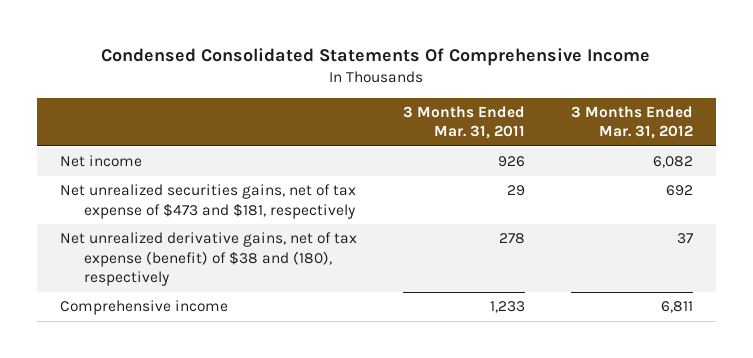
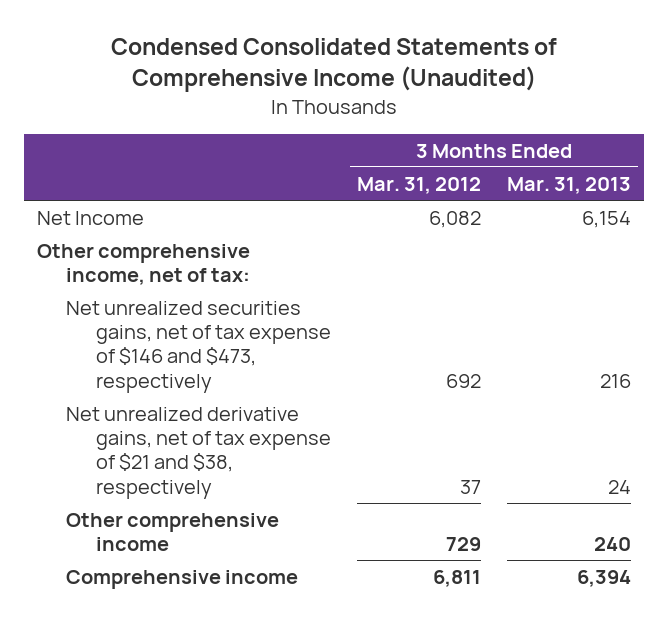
[101,48,651,67] Condensed Consolidated Statements Of Comprehensive Income -> [111,38,558,93] Condensed Consolidated Statements of Comprehensive Income (Unaudited)
[402,105,525,140] 3 Months Ended Mar. 31, 2011 -> none
none -> [507,176,632,194] Mar. 31, 2013
[59,155,142,168] Net income -> [37,210,145,225] Net Income
none -> [37,243,251,286] Other comprehensive income, net of tax:
[59,184,356,219] Net unrealized securities gains, net of tax expense of $473 and $181, respectively -> [66,300,331,393] Net unrealized securities gains, net of tax expense of $146 and $473, respectively
[59,232,357,287] Net unrealized derivative gains, net of tax expense (benefit) of $38 and (180), respectively -> [66,406,331,499] Net unrealized derivative gains, net of tax expense of $21 and $38, respectively
none -> [66,512,280,552] Other comprehensive income

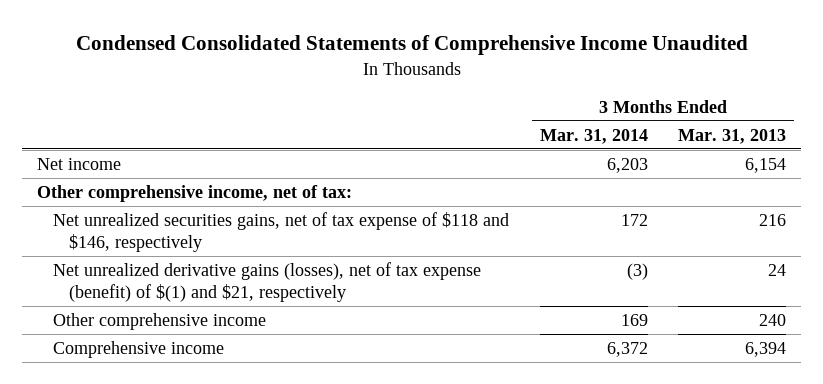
[111,38,558,93] Condensed Consolidated Statements of Comprehensive Income (Unaudited) -> [75,35,748,56] Condensed Consolidated Statements of Comprehensive Income Unaudited
[356,176,481,194] Mar. 31, 2012 -> none
none -> [539,128,648,144] Mar. 31, 2014
[37,210,145,225] Net Income -> [37,157,122,170] Net income
[66,300,331,393] Net unrealized securities gains, net of tax expense of $146 and $473, respectively -> [53,211,510,253] Net unrealized securities gains, net of tax expense of $118 and $146, respectively
[66,406,331,499] Net unrealized derivative gains, net of tax expense of $21 and $38, respectively -> [53,261,482,303] Net unrealized derivative gains (losses), net of tax expense (benefit) of $(1) and $21, respectively

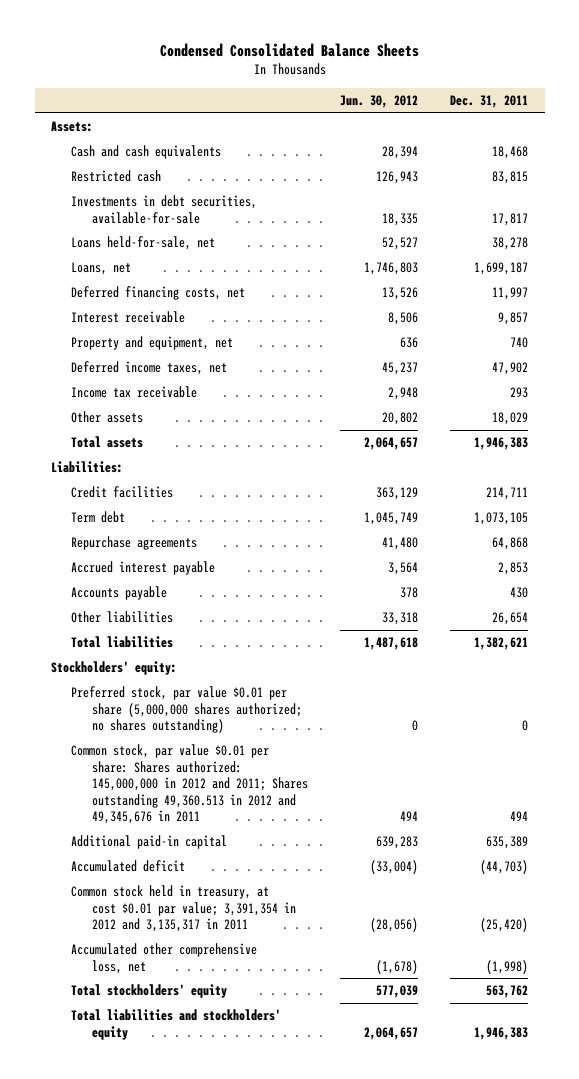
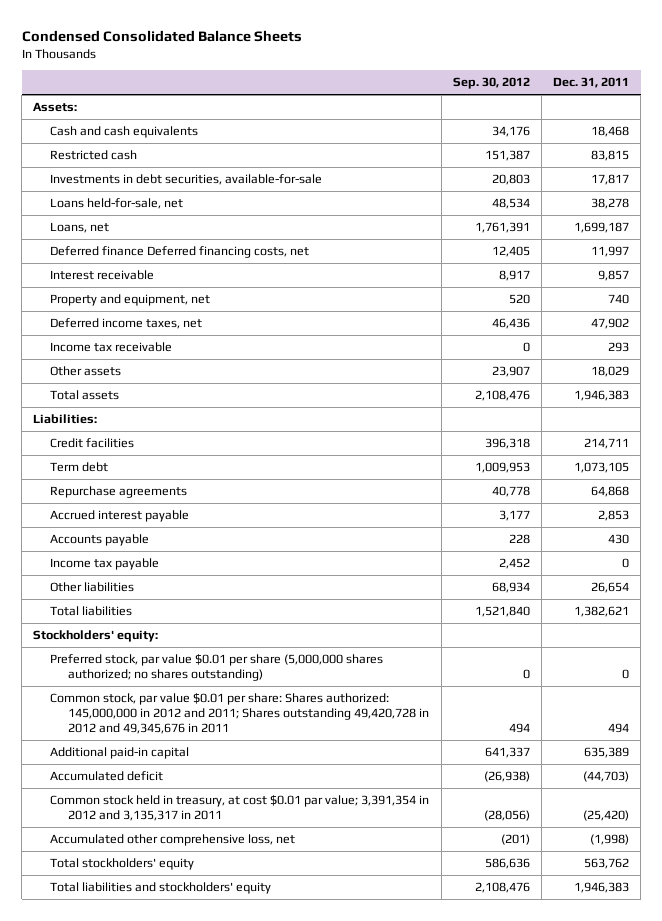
[340,94,419,108] Jun. 30, 2012 -> none
none -> [452,77,530,90] Sep. 30, 2012
[71,286,246,301] Deferred financing costs, net -> [50,245,310,258] Deferred finance Deferred financing costs, net
none -> [50,557,160,570] Income tax payable
[71,744,308,825] Common stock, par value $0.01 per share: Shares authorized: 145,000,000 in 2012 and 2011; Shares outstanding 49,360.513 in 2012 and 49,345,676 in 2011 -> [50,692,429,734] Common stock, par value $0.01 per share: Shares authorized: 145,000,000 in 2012 and 2011; Shares outstanding 49,420,728 in 2012 and 49,345,676 in 2011

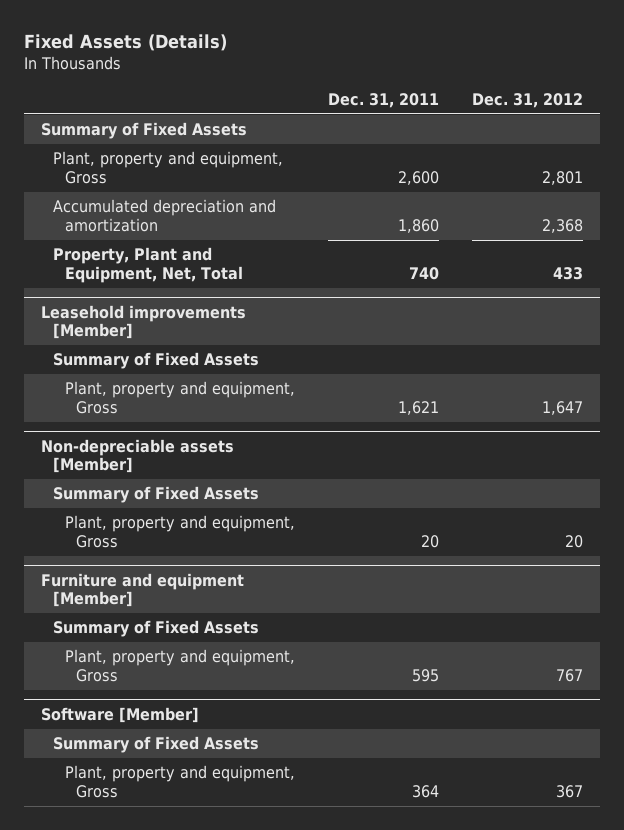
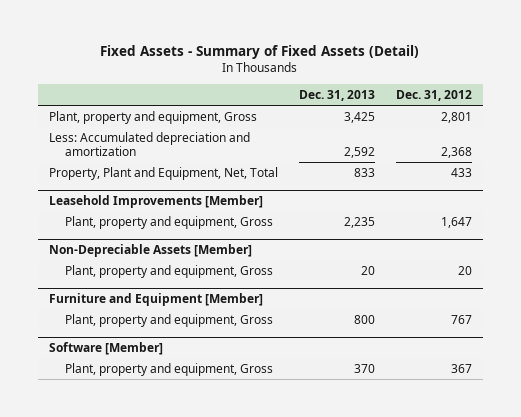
[24,34,228,52] Fixed Assets (Details) -> [100,45,420,60] Fixed Assets - Summary of Fixed Assets (Detail)
[327,92,439,108] Dec. 31, 2011 -> none
none -> [298,89,375,101] Dec. 31, 2013
[41,122,248,140] Summary of Fixed Assets -> none
[52,199,276,232] Accumulated depreciation and amortization -> [48,131,250,156] Less: Accumulated depreciation and amortization
[52,352,259,370] Summary of Fixed Assets -> none
[41,304,247,340] Leasehold improvements [Member] -> [48,194,263,208] Leasehold Improvements [Member]
[52,486,259,504] Summary of Fixed Assets -> none
[41,438,235,474] Non-depreciable assets [Member] -> [48,243,252,257] Non-Depreciable Assets [Member]
[52,620,259,638] Summary of Fixed Assets -> none
[41,572,245,608] Furniture and equipment [Member] -> [48,292,263,306] Furniture and Equipment [Member]
[52,736,259,754] Summary of Fixed Assets -> none

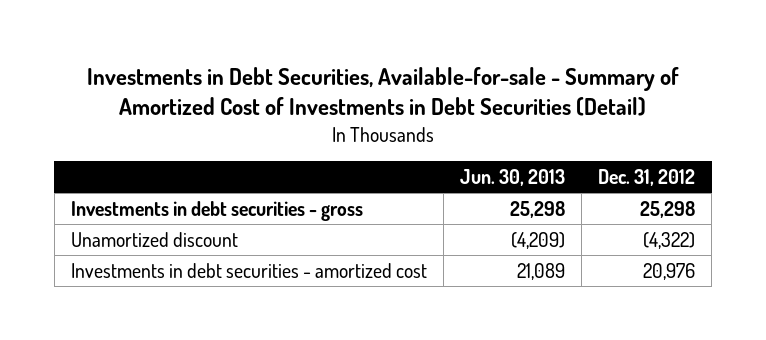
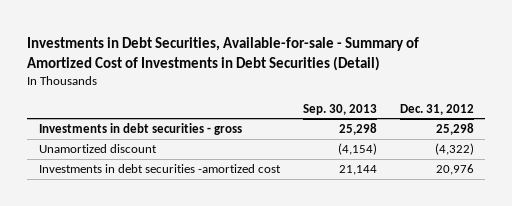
[459,168,565,186] Jun. 30, 2013 -> none
none -> [302,103,377,115] Sep. 30, 2013
[70,262,427,278] Investments in debt securities - amortized cost -> [38,164,281,174] Investments in debt securities -amortized cost

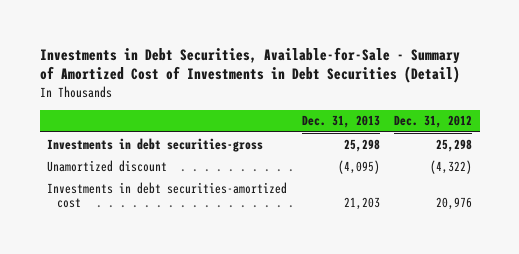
[27,36,420,71] Investments in Debt Securities, Available-for-sale - Summary of Amortized Cost of Investments in Debt Securities (Detail) -> [39,46,460,84] Investments in Debt Securities, Available-for-Sale - Summary of Amortized Cost of Investments in Debt Securities (Detail)
[302,103,377,115] Sep. 30, 2013 -> none
none -> [301,115,380,129] Dec. 31, 2013
[38,123,242,136] Investments in debt securities - gross -> [46,137,263,152] Investments in debt securities-gross
[38,164,281,174] Investments in debt securities -amortized cost -> [46,181,287,209] Investments in debt securities-amortized cost

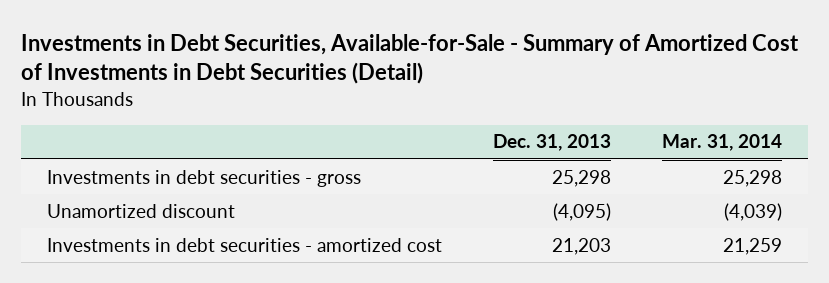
[394,115,473,129] Dec. 31, 2012 -> none
none -> [661,134,782,152] Mar. 31, 2014
[46,137,263,152] Investments in debt securities-gross -> [46,169,361,187] Investments in debt securities - gross
[46,181,287,209] Investments in debt securities-amortized cost -> [46,237,442,252] Investments in debt securities - amortized cost

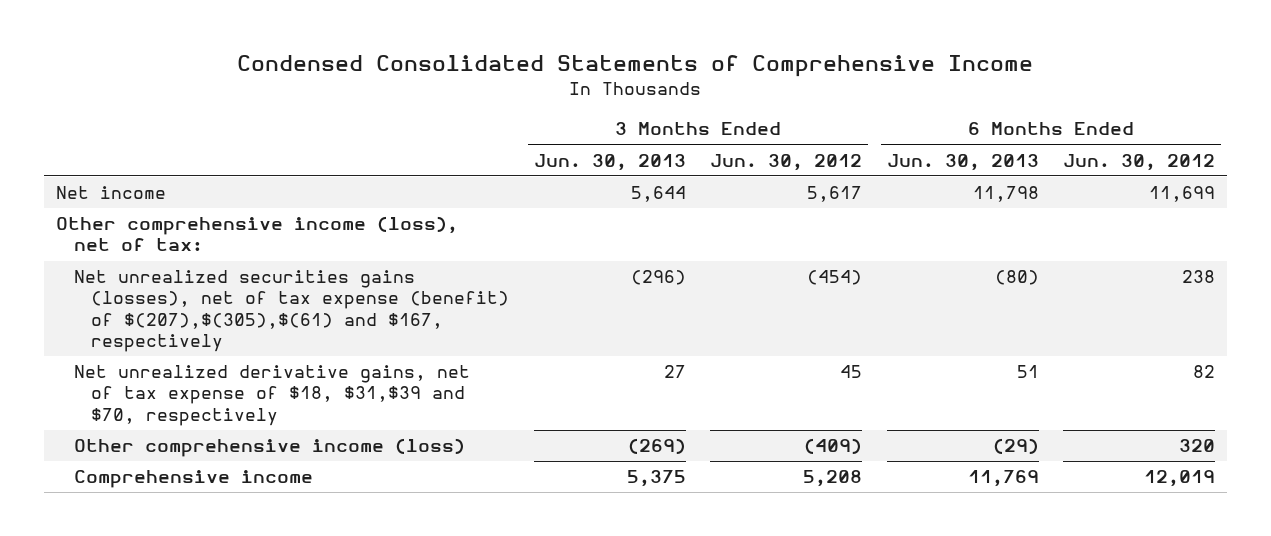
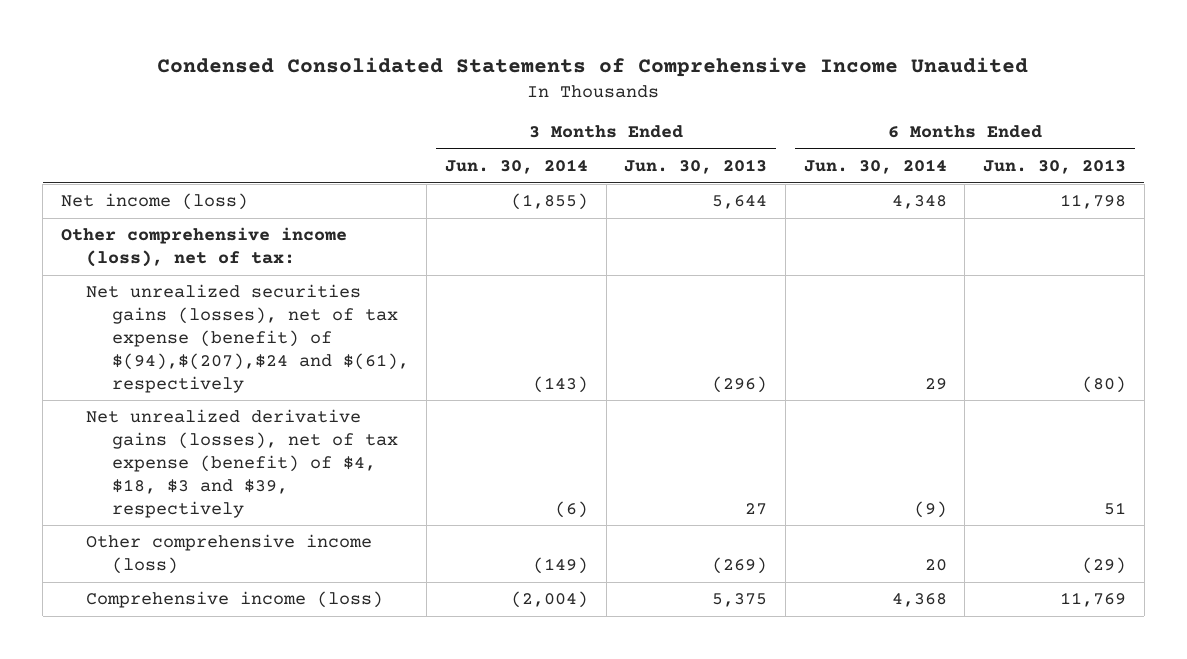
[237,55,1034,78] Condensed Consolidated Statements of Comprehensive Income -> [157,56,1029,77] Condensed Consolidated Statements of Comprehensive Income Unaudited
[710,153,863,171] Jun. 30, 2012 -> none
[1062,153,1215,171] Jun. 30, 2012 -> none
none -> [444,159,588,175] Jun. 30, 2014
none -> [803,159,947,175] Jun. 30, 2014
[55,186,166,200] Net income -> [60,193,248,211] Net income (loss)
[73,270,510,352] Net unrealized securities gains (losses), net of tax expense (benefit) of $(207),$(305),$(61) and $167, respectively -> [86,284,409,393] Net unrealized securities gains (losses), net of tax expense (benefit) of $(94),$(207),$24 and $(61), respectively
[73,365,470,426] Net unrealized derivative gains, net of tax expense of $18, $31,$39 and $70, respectively -> [86,409,398,518] Net unrealized derivative gains (losses), net of tax expense (benefit) of $4, $18, $3 and $39, respectively
[73,470,313,489] Comprehensive income -> [86,591,384,609] Comprehensive income (loss)

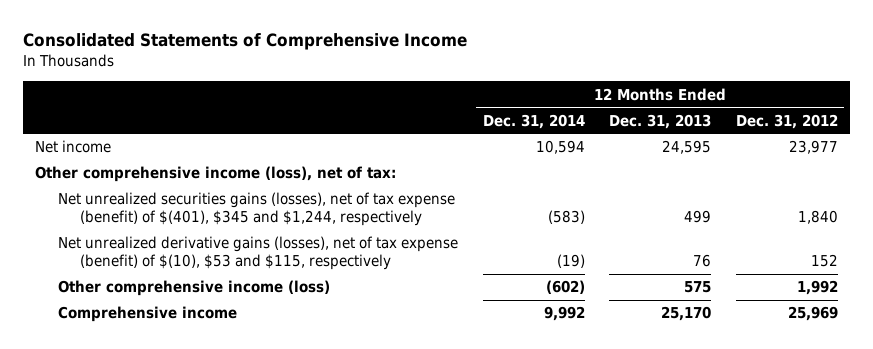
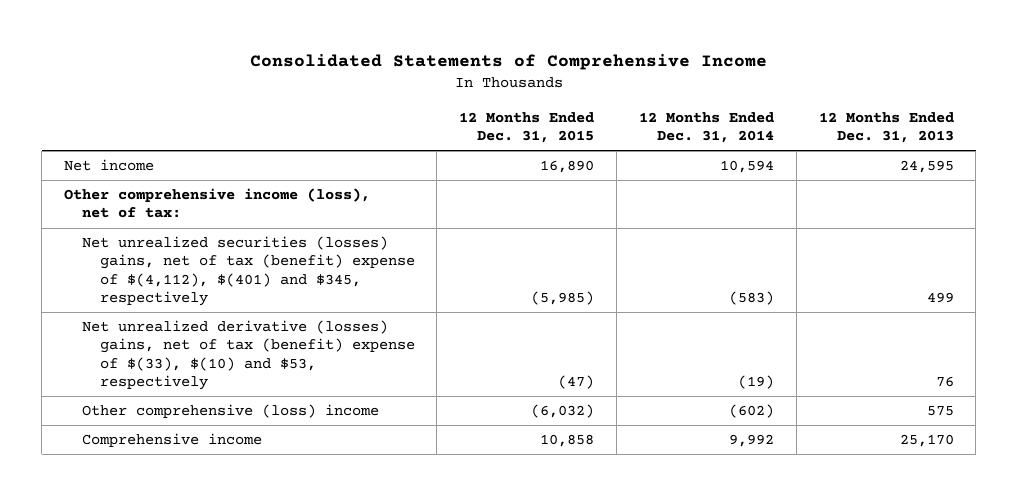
[736,113,839,129] Dec. 31, 2012 -> none
none -> [459,112,595,144] 12 Months Ended Dec. 31, 2015
[57,192,455,227] Net unrealized securities gains (losses), net of tax expense (benefit) of $(401), $345 and $1,244, respectively -> [81,236,415,307] Net unrealized securities (losses) gains, net of tax (benefit) expense of $(4,112), $(401) and $345, respectively
[57,236,458,271] Net unrealized derivative gains (losses), net of tax expense (benefit) of $(10), $53 and $115, respectively -> [81,320,415,391] Net unrealized derivative (losses) gains, net of tax (benefit) expense of $(33), $(10) and $53, respectively
[57,280,330,297] Other comprehensive income (loss) -> [81,404,379,419] Other comprehensive (loss) income

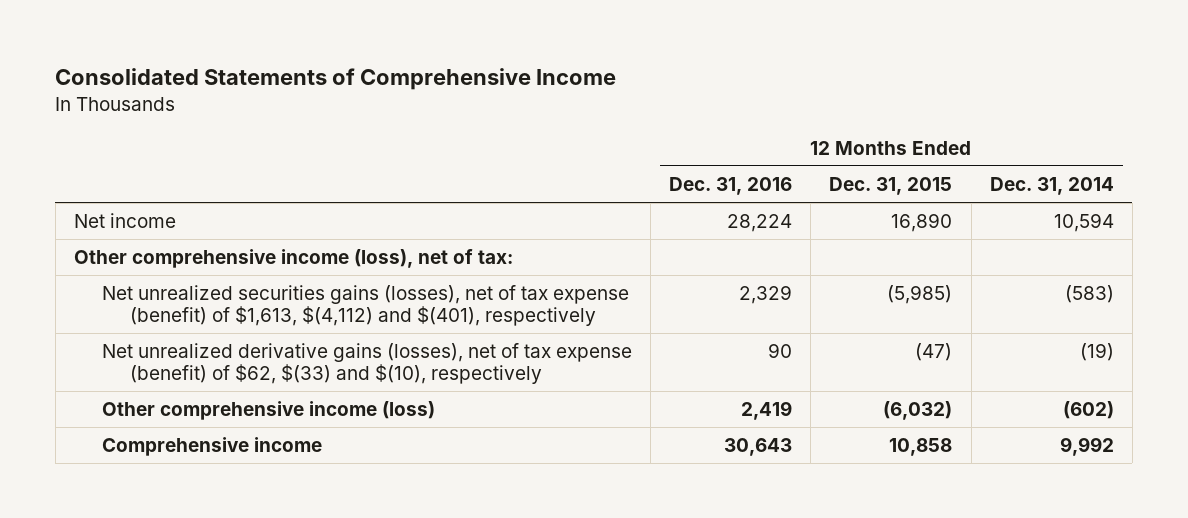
[818,112,954,144] 12 Months Ended Dec. 31, 2013 -> none
none -> [669,176,793,195] Dec. 31, 2016
[81,236,415,307] Net unrealized securities (losses) gains, net of tax (benefit) expense of $(4,112), $(401) and $345, respectively -> [101,285,629,327] Net unrealized securities gains (losses), net of tax expense (benefit) of $1,613, $(4,112) and $(401), respectively
[81,320,415,391] Net unrealized derivative (losses) gains, net of tax (benefit) expense of $(33), $(10) and $53, respectively -> [101,343,632,385] Net unrealized derivative gains (losses), net of tax expense (benefit) of $62, $(33) and $(10), respectively
[81,404,379,419] Other comprehensive (loss) income -> [101,401,435,421] Other comprehensive income (loss)

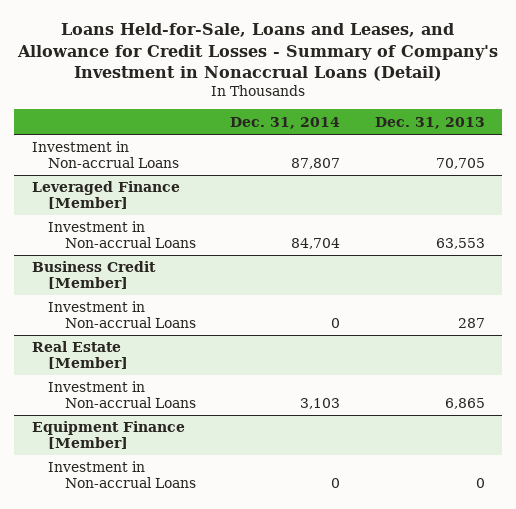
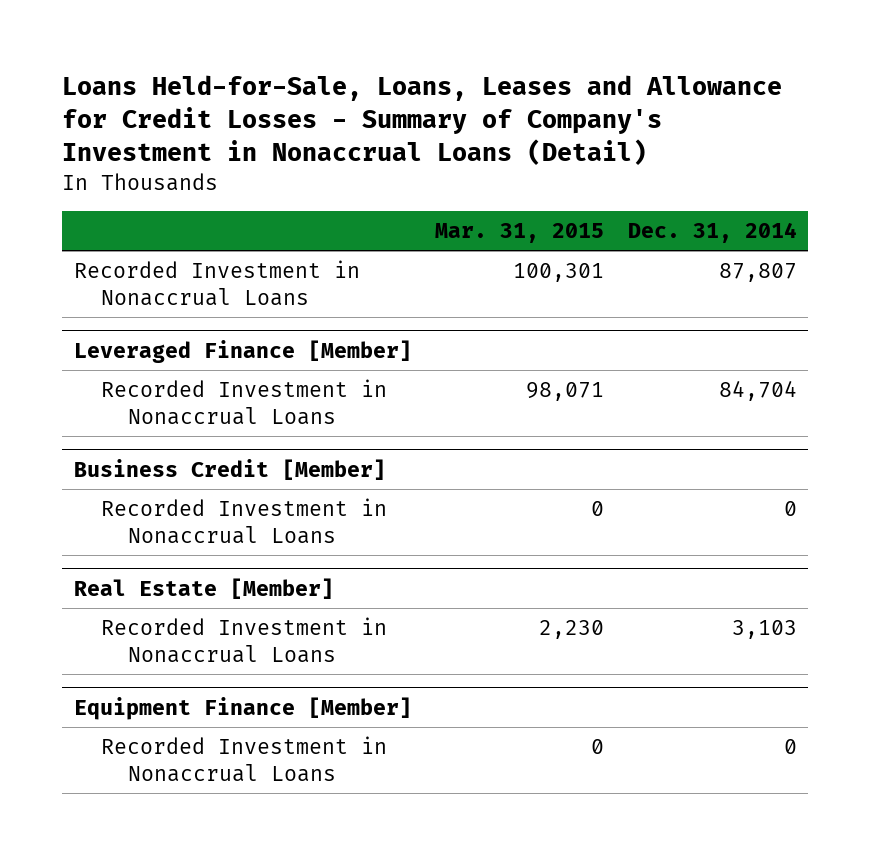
[17,23,499,81] Loans Held-for-Sale, Loans and Leases, and Allowance for Credit Losses - Summary of Company's Investment in Nonaccrual Loans (Detail) -> [62,75,783,166] Loans Held-for-Sale, Loans, Leases and Allowance for Credit Losses - Summary of Company's Investment in Nonaccrual Loans (Detail)
[374,116,485,129] Dec. 31, 2013 -> none
none -> [435,223,605,244] Mar. 31, 2015
[31,141,180,169] Investment in Non-accrual Loans -> [74,260,361,306] Recorded Investment in Nonaccrual Loans
[48,221,197,249] Investment in Non-accrual Loans -> [100,379,387,425] Recorded Investment in Nonaccrual Loans
[48,301,197,329] Investment in Non-accrual Loans -> [100,498,387,544] Recorded Investment in Nonaccrual Loans
[48,381,197,409] Investment in Non-accrual Loans -> [100,617,387,663] Recorded Investment in Nonaccrual Loans
[48,461,197,489] Investment in Non-accrual Loans -> [100,736,387,782] Recorded Investment in Nonaccrual Loans

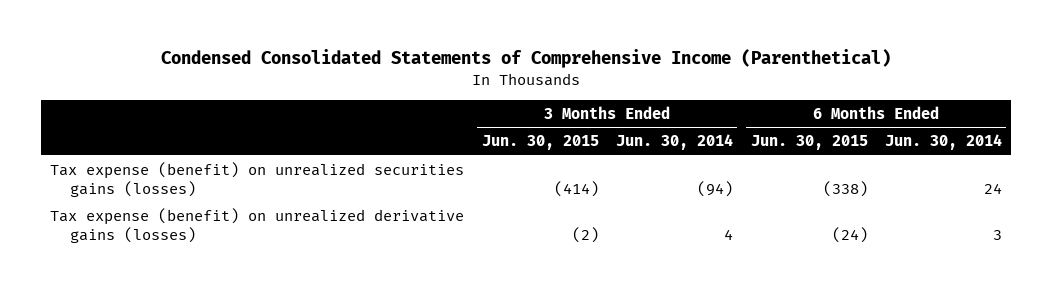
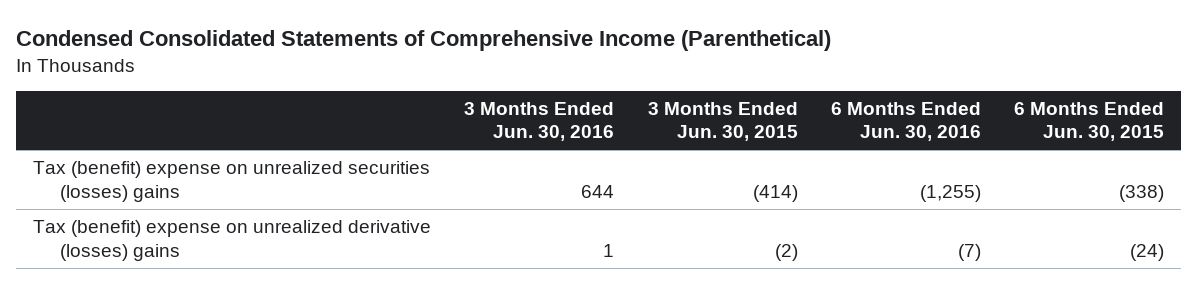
[616,134,734,151] Jun. 30, 2014 -> none
[885,134,1003,151] Jun. 30, 2014 -> none
none -> [464,101,615,142] 3 Months Ended Jun. 30, 2016
none -> [831,101,982,142] 6 Months Ended Jun. 30, 2016
[50,162,465,197] Tax expense (benefit) on unrealized securities gains (losses) -> [32,161,430,202] Tax (benefit) expense on unrealized securities (losses) gains
[50,208,465,243] Tax expense (benefit) on unrealized derivative gains (losses) -> [32,220,431,261] Tax (benefit) expense on unrealized derivative (losses) gains

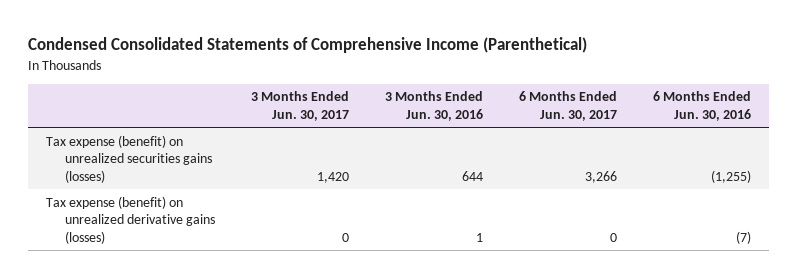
[647,101,798,142] 3 Months Ended Jun. 30, 2015 -> none
[1014,101,1165,142] 6 Months Ended Jun. 30, 2015 -> none
none -> [250,91,349,121] 3 Months Ended Jun. 30, 2017
none -> [518,91,617,121] 6 Months Ended Jun. 30, 2017
[32,161,430,202] Tax (benefit) expense on unrealized securities (losses) gains -> [46,134,212,183] Tax expense (benefit) on unrealized securities gains (losses)
[32,220,431,261] Tax (benefit) expense on unrealized derivative (losses) gains -> [46,195,215,244] Tax expense (benefit) on unrealized derivative gains (losses)

